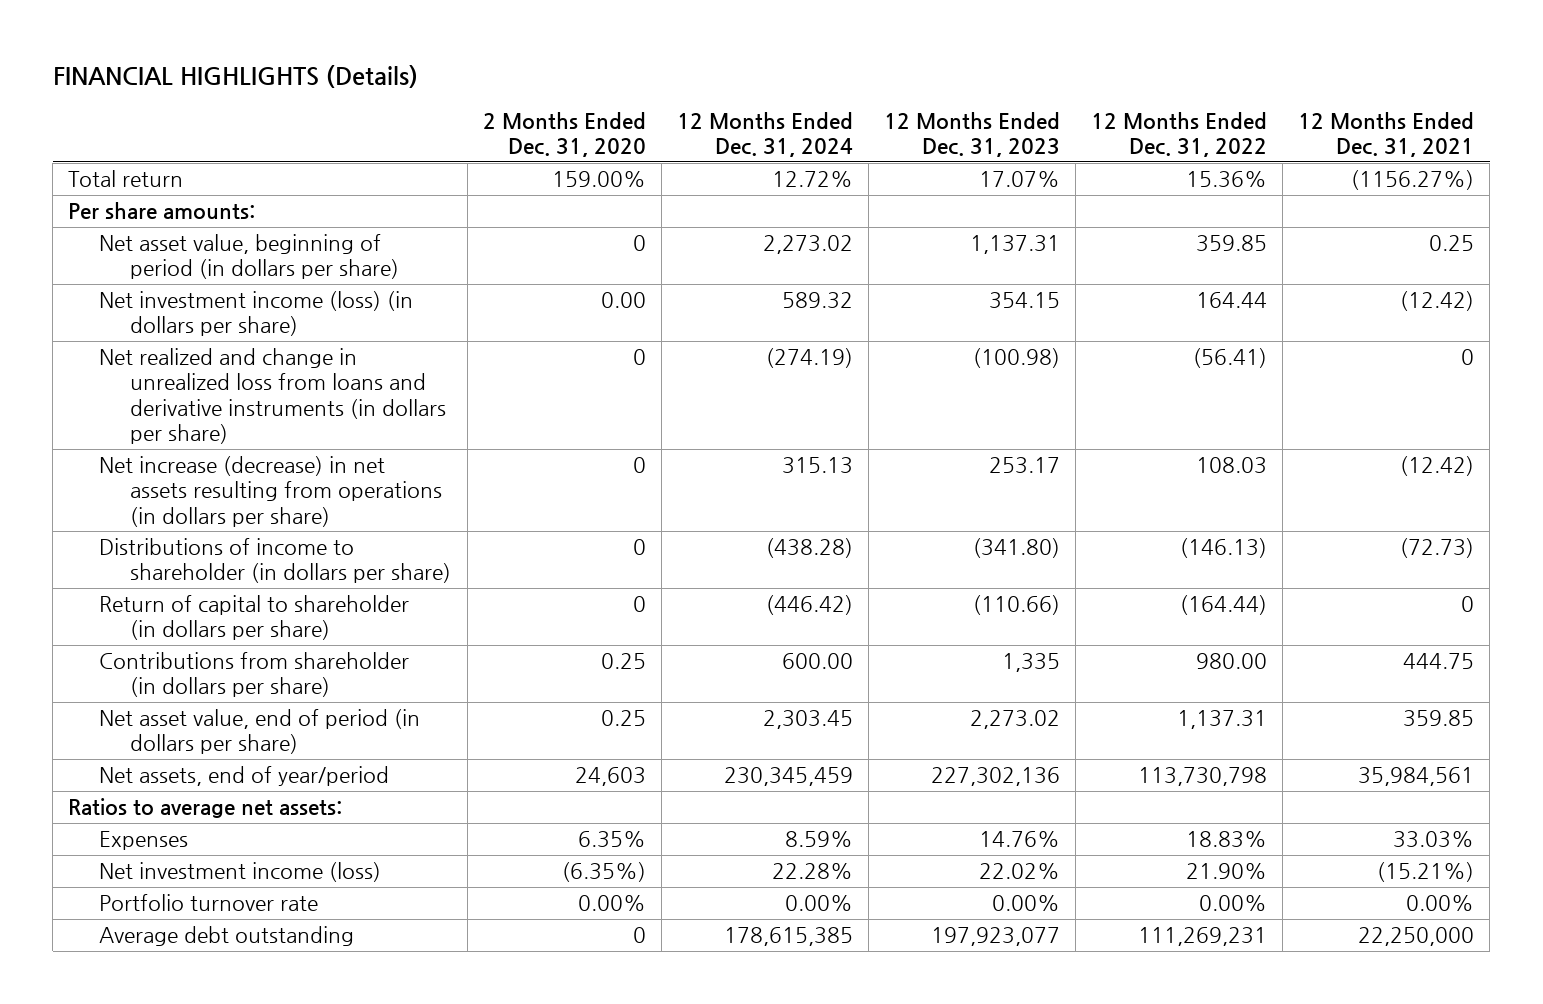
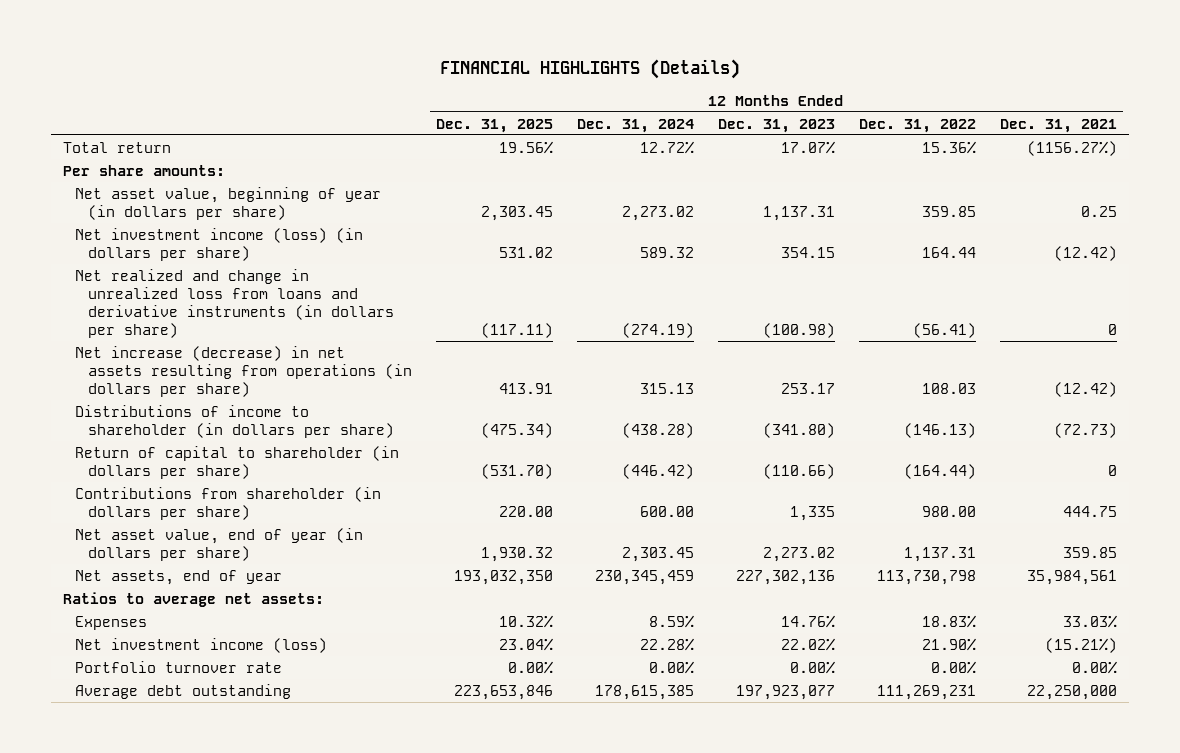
[482,111,646,158] 2 Months Ended Dec. 31, 2020 -> none
none -> [435,118,553,133] Dec. 31, 2025
[99,233,400,280] Net asset value, beginning of period (in dollars per share) -> [75,186,382,220] Net asset value, beginning of year (in dollars per share)
[99,708,421,755] Net asset value, end of period (in dollars per share) -> [75,527,364,561] Net asset value, end of year (in dollars per share)
[99,765,390,786] Net assets, end of year/period -> [75,569,283,585] Net assets, end of year

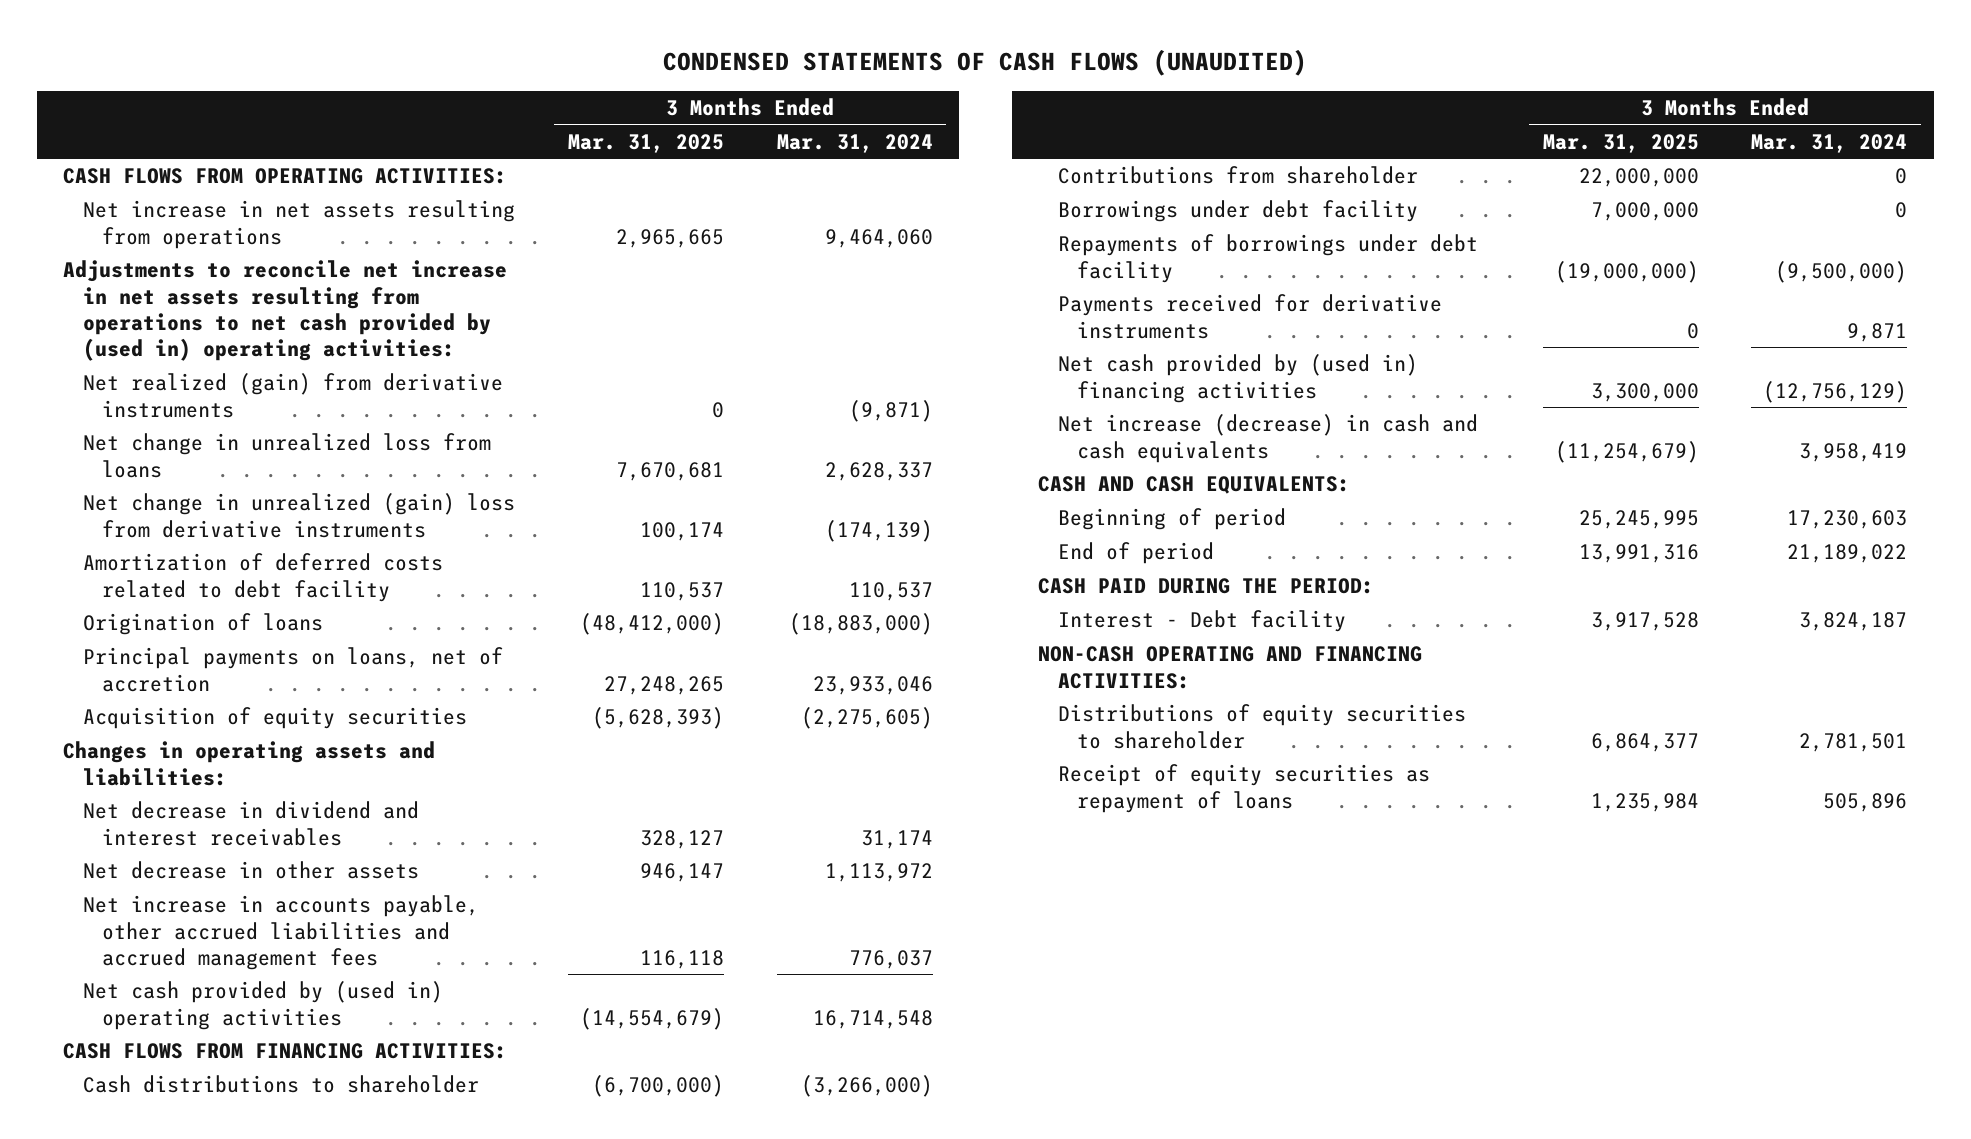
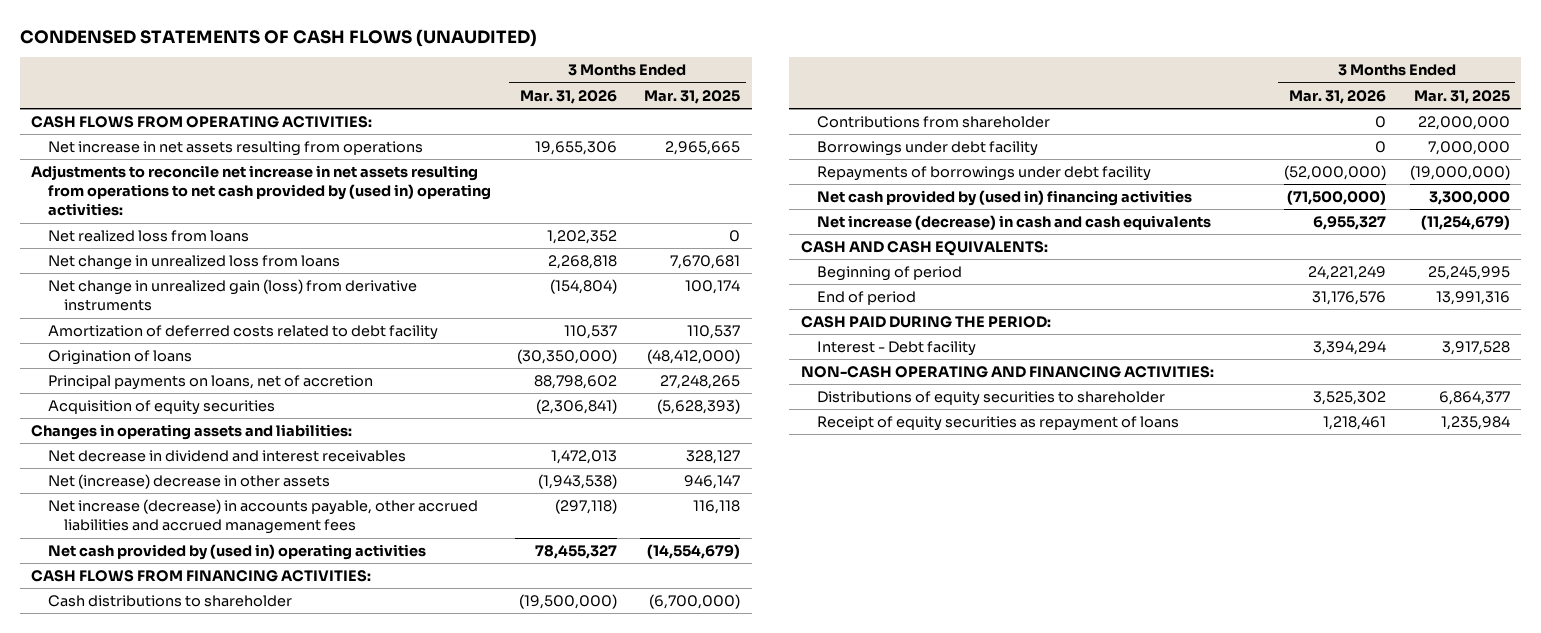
[776,133,933,153] Mar. 31, 2024 -> none
none -> [519,89,617,104] Mar. 31, 2026
[82,373,503,418] Net realized (gain) from derivative instruments -> none
none -> [47,230,249,243] Net realized loss from loans
[82,493,515,538] Net change in unrealized (gain) loss from derivative instruments -> [47,279,417,312] Net change in unrealized gain (loss) from derivative instruments
[82,861,419,880] Net decrease in other assets -> [47,474,330,490] Net (increase) decrease in other assets
[82,895,479,970] Net increase in accounts payable, other accrued liabilities and accrued management fees -> [47,499,478,535] Net increase (decrease) in accounts payable, other accrued liabilities and accrued management fees
[1057,294,1442,339] Payments received for derivative instruments -> none

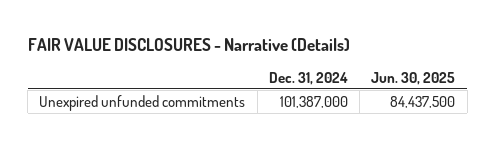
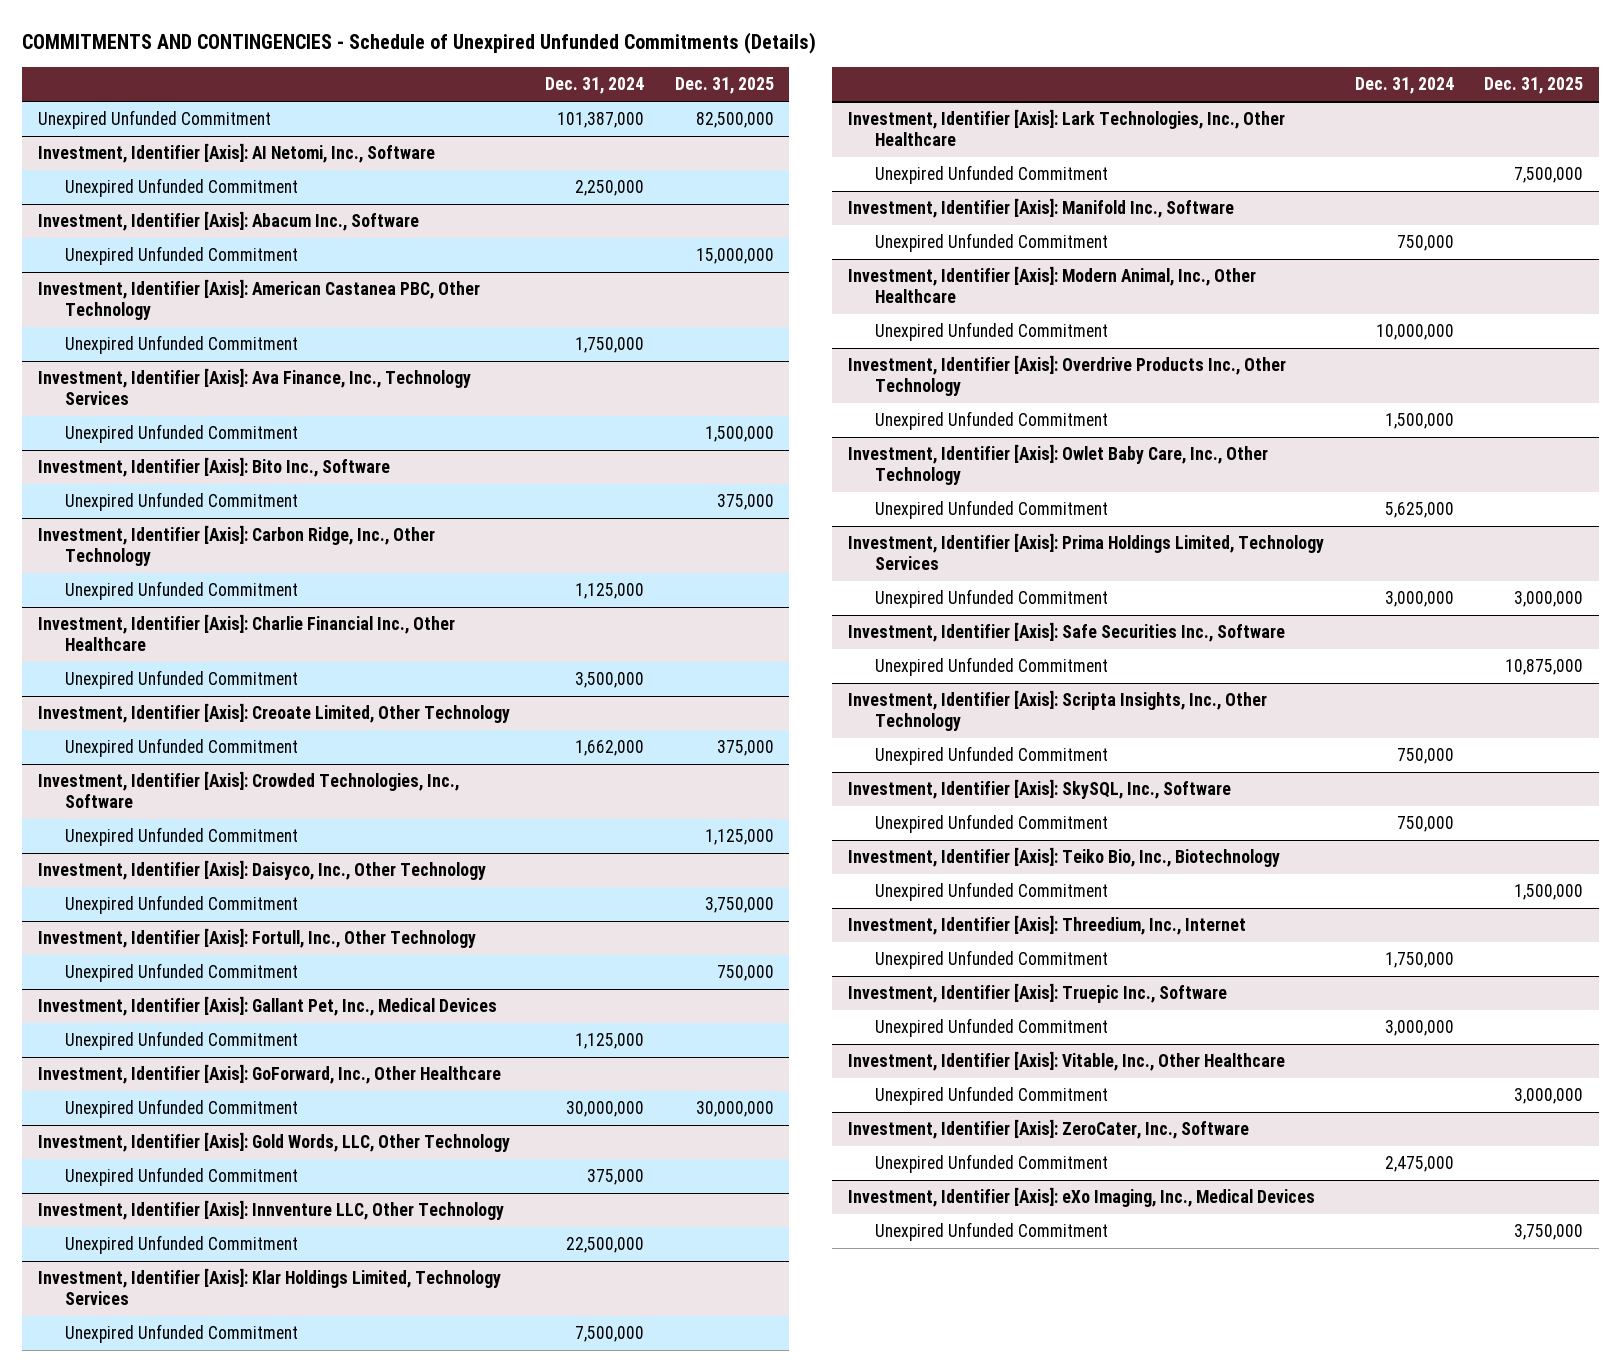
[27,37,350,51] FAIR VALUE DISCLOSURES - Narrative (Details) -> [22,32,817,55] COMMITMENTS AND CONTINGENCIES - Schedule of Unexpired Unfunded Commitments (Details)
[371,71,456,85] Jun. 30, 2025 -> none
none -> [674,76,774,94] Dec. 31, 2025
[39,95,246,112] Unexpired unfunded commitments -> [37,110,271,130] Unexpired Unfunded Commitment
none -> [37,143,435,164] Investment, Identifier [Axis]: AI Netomi, Inc., Software
none -> [65,178,299,198] Unexpired Unfunded Commitment
none -> [37,211,419,232] Investment, Identifier [Axis]: Abacum Inc., Software
none -> [65,246,299,266] Unexpired Unfunded Commitment
none -> [37,279,480,321] Investment, Identifier [Axis]: American Castanea PBC, Other Technology
none -> [65,335,299,355] Unexpired Unfunded Commitment
none -> [37,368,471,406] Investment, Identifier [Axis]: Ava Finance, Inc., Technology Services
none -> [65,424,299,444] Unexpired Unfunded Commitment
none -> [37,457,390,478] Investment, Identifier [Axis]: Bito Inc., Software
none -> [65,492,299,512] Unexpired Unfunded Commitment
none -> [37,525,435,567] Investment, Identifier [Axis]: Carbon Ridge, Inc., Other Technology
none -> [65,581,299,601] Unexpired Unfunded Commitment
none -> [37,614,455,652] Investment, Identifier [Axis]: Charlie Financial Inc., Other Healthcare
none -> [65,670,299,690] Unexpired Unfunded Commitment
none -> [37,703,510,724] Investment, Identifier [Axis]: Creoate Limited, Other Technology
none -> [65,738,299,758] Unexpired Unfunded Commitment
none -> [37,771,459,809] Investment, Identifier [Axis]: Crowded Technologies, Inc., Software
none -> [65,827,299,847] Unexpired Unfunded Commitment
none -> [37,860,486,881] Investment, Identifier [Axis]: Daisyco, Inc., Other Technology
none -> [65,895,299,915] Unexpired Unfunded Commitment
none -> [37,928,476,949] Investment, Identifier [Axis]: Fortull, Inc., Other Technology
none -> [65,963,299,983] Unexpired Unfunded Commitment
none -> [37,996,497,1017] Investment, Identifier [Axis]: Gallant Pet, Inc., Medical Devices
none -> [65,1031,299,1051] Unexpired Unfunded Commitment
none -> [37,1064,501,1085] Investment, Identifier [Axis]: GoForward, Inc., Other Healthcare
none -> [65,1099,299,1119] Unexpired Unfunded Commitment
none -> [37,1132,510,1153] Investment, Identifier [Axis]: Gold Words, LLC, Other Technology
none -> [65,1167,299,1187] Unexpired Unfunded Commitment
none -> [37,1200,504,1221] Investment, Identifier [Axis]: Innventure LLC, Other Technology
none -> [65,1235,299,1255] Unexpired Unfunded Commitment
none -> [37,1268,501,1306] Investment, Identifier [Axis]: Klar Holdings Limited, Technology Services
none -> [65,1324,299,1344] Unexpired Unfunded Commitment
none -> [847,109,1285,147] Investment, Identifier [Axis]: Lark Technologies, Inc., Other Healthcare
none -> [875,165,1109,185] Unexpired Unfunded Commitment
none -> [847,198,1234,219] Investment, Identifier [Axis]: Manifold Inc., Software
none -> [875,233,1109,253] Unexpired Unfunded Commitment
none -> [847,266,1256,304] Investment, Identifier [Axis]: Modern Animal, Inc., Other Healthcare
none -> [875,322,1109,342] Unexpired Unfunded Commitment
none -> [847,355,1286,397] Investment, Identifier [Axis]: Overdrive Products Inc., Other Technology
none -> [875,411,1109,431] Unexpired Unfunded Commitment
none -> [847,444,1268,486] Investment, Identifier [Axis]: Owlet Baby Care, Inc., Other Technology
none -> [875,500,1109,520] Unexpired Unfunded Commitment
none -> [847,533,1324,571] Investment, Identifier [Axis]: Prima Holdings Limited, Technology Services
none -> [875,589,1109,609] Unexpired Unfunded Commitment
none -> [847,622,1285,643] Investment, Identifier [Axis]: Safe Securities Inc., Software
none -> [875,657,1109,677] Unexpired Unfunded Commitment
none -> [847,690,1267,732] Investment, Identifier [Axis]: Scripta Insights, Inc., Other Technology
none -> [875,746,1109,766] Unexpired Unfunded Commitment
none -> [847,779,1231,800] Investment, Identifier [Axis]: SkySQL, Inc., Software
none -> [875,814,1109,834] Unexpired Unfunded Commitment
none -> [847,847,1280,868] Investment, Identifier [Axis]: Teiko Bio, Inc., Biotechnology
none -> [875,882,1109,902] Unexpired Unfunded Commitment
none -> [847,915,1246,936] Investment, Identifier [Axis]: Threedium, Inc., Internet
none -> [875,950,1109,970] Unexpired Unfunded Commitment
none -> [847,983,1227,1004] Investment, Identifier [Axis]: Truepic Inc., Software
none -> [875,1018,1109,1038] Unexpired Unfunded Commitment
none -> [847,1051,1285,1072] Investment, Identifier [Axis]: Vitable, Inc., Other Healthcare
none -> [875,1086,1109,1106] Unexpired Unfunded Commitment
none -> [847,1119,1249,1140] Investment, Identifier [Axis]: ZeroCater, Inc., Software
none -> [875,1154,1109,1174] Unexpired Unfunded Commitment
none -> [847,1187,1315,1208] Investment, Identifier [Axis]: eXo Imaging, Inc., Medical Devices
none -> [875,1222,1109,1242] Unexpired Unfunded Commitment

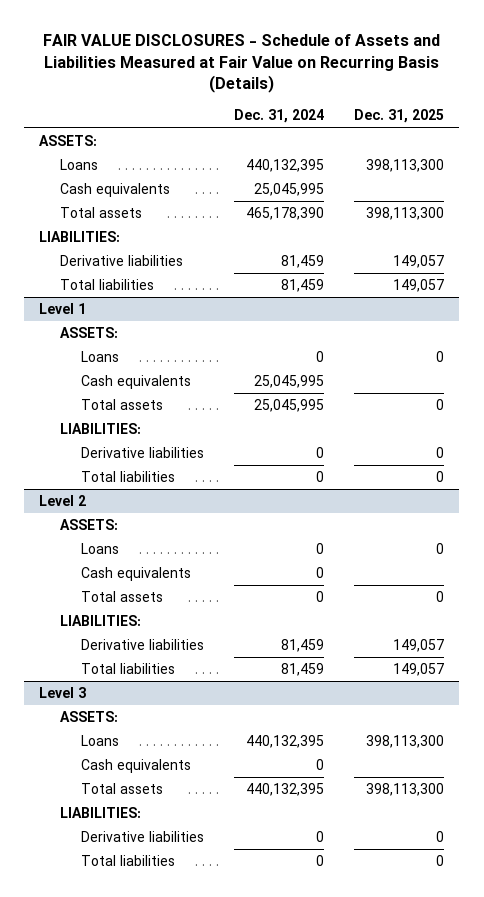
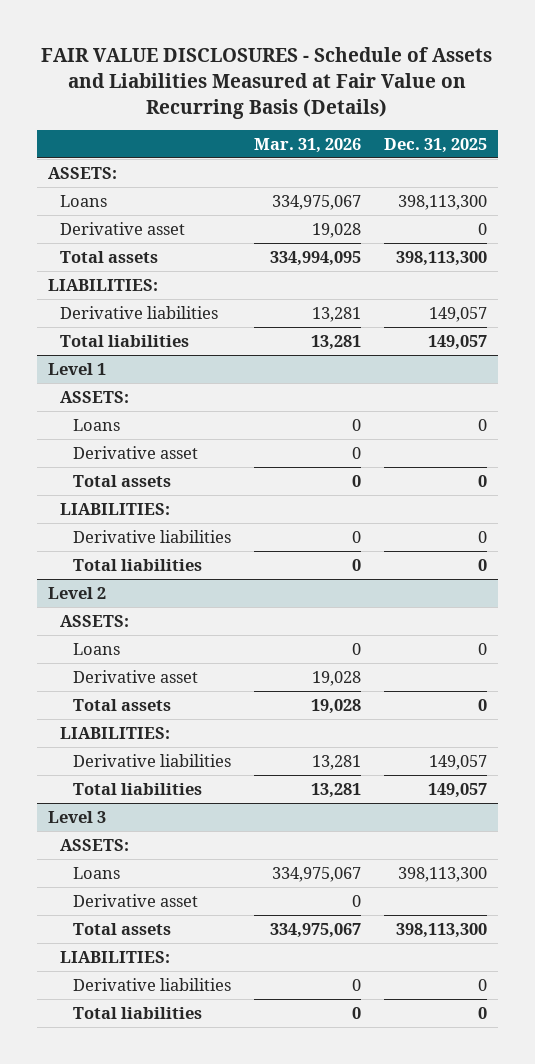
[234,109,325,124] Dec. 31, 2024 -> none
none -> [253,138,361,154] Mar. 31, 2026
[60,183,171,198] Cash equivalents -> none
none -> [60,221,186,235] Derivative asset
[81,375,192,390] Cash equivalents -> none
none -> [73,445,199,459] Derivative asset
[81,567,192,582] Cash equivalents -> none
none -> [73,669,199,683] Derivative asset
[81,759,192,774] Cash equivalents -> none
none -> [73,893,199,907] Derivative asset

